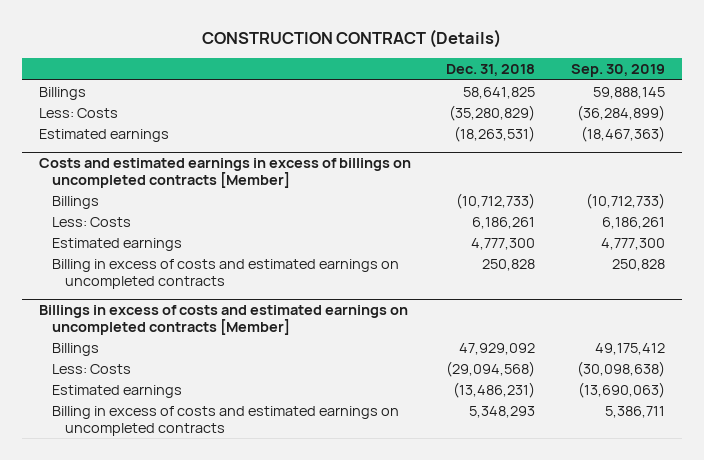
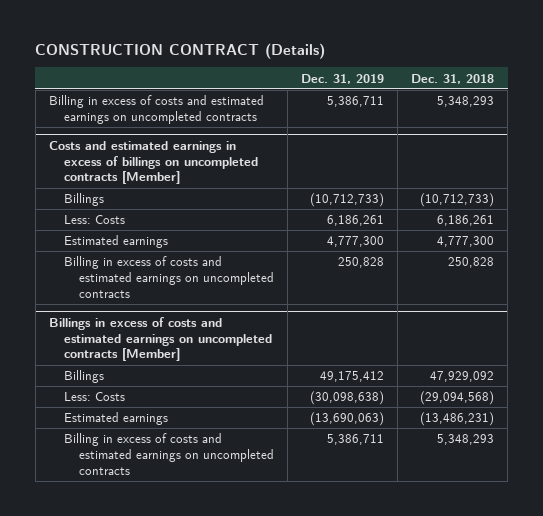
[570,64,665,78] Sep. 30, 2019 -> none
none -> [301,73,385,84] Dec. 31, 2019
[39,86,87,100] Billings -> none
[39,107,119,118] Less: Costs -> none
[39,128,170,142] Estimated earnings -> none
none -> [48,95,264,124] Billing in excess of costs and estimated earnings on uncompleted contracts

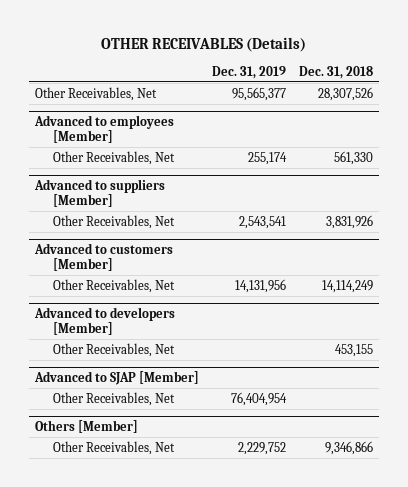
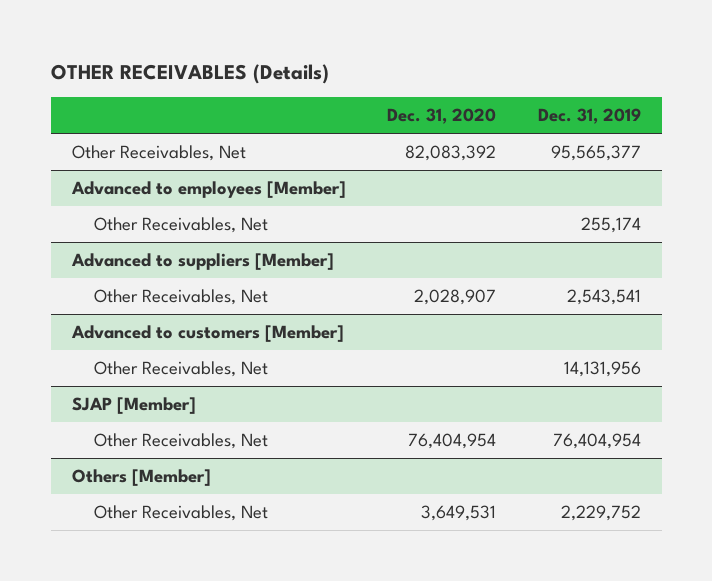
[298,65,373,79] Dec. 31, 2018 -> none
none -> [387,108,497,125] Dec. 31, 2020
[34,307,176,336] Advanced to developers [Member] -> none
[53,342,176,357] Other Receivables, Net -> none
[34,371,200,386] Advanced to SJAP [Member] -> [71,396,196,414] SJAP [Member]

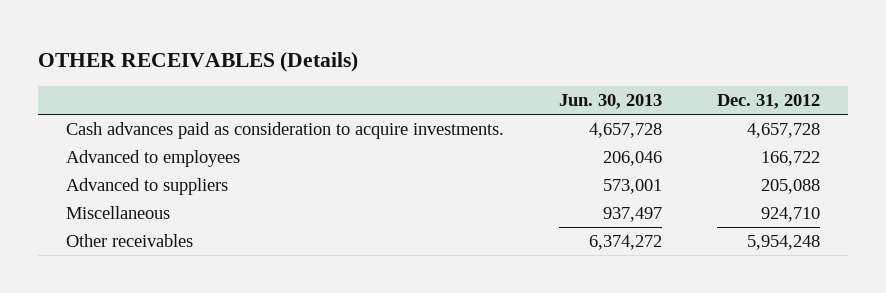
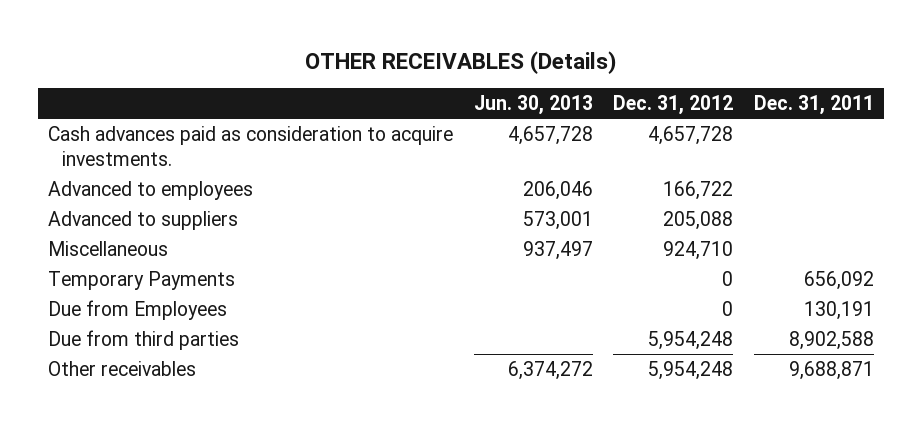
none -> [753,95,874,116] Dec. 31, 2011
none -> [48,270,236,290] Temporary Payments
none -> [48,299,228,320] Due from Employees
none -> [48,329,240,350] Due from third parties

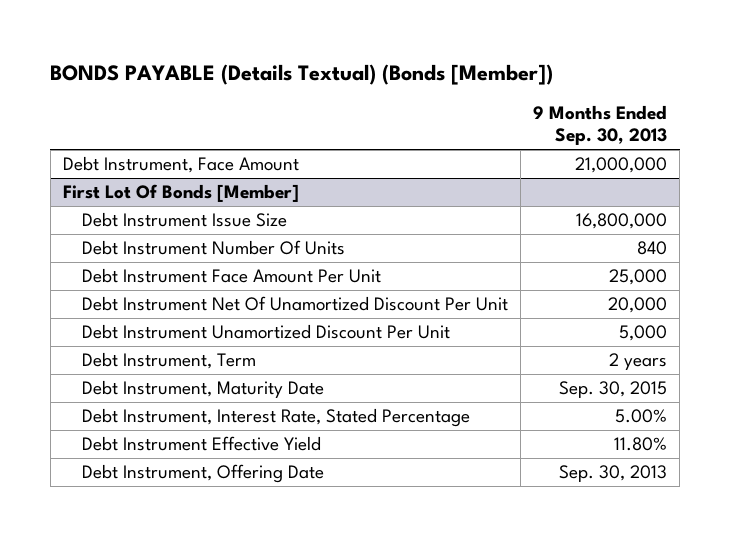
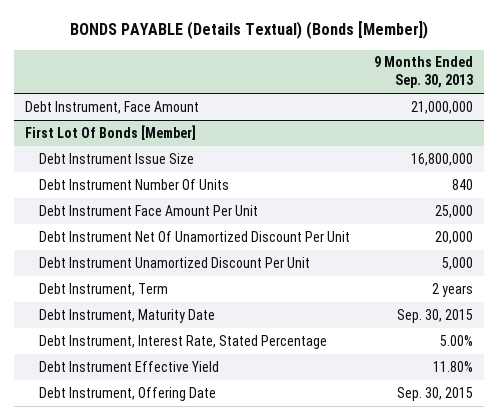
[558,465,667,483] Sep. 30, 2013 -> [396,386,473,401] Sep. 30, 2015

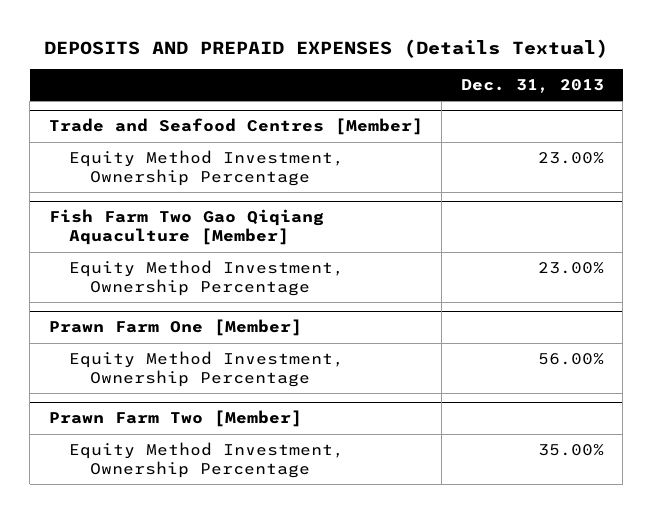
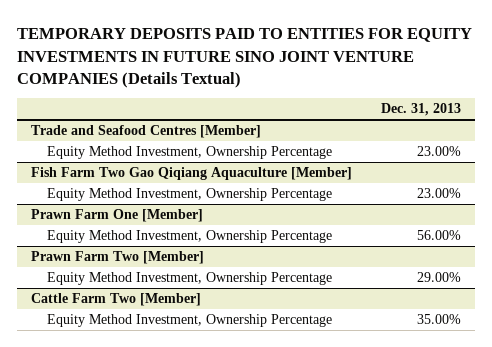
[44,38,609,58] DEPOSITS AND PREPAID EXPENSES (Details Textual) -> [17,28,473,88] TEMPORARY DEPOSITS PAID TO ENTITIES FOR EQUITY INVESTMENTS IN FUTURE SINO JOINT VENTURE COMPANIES (Details Textual)
none -> [46,272,332,286] Equity Method Investment, Ownership Percentage
none -> [31,293,202,307] Cattle Farm Two [Member]

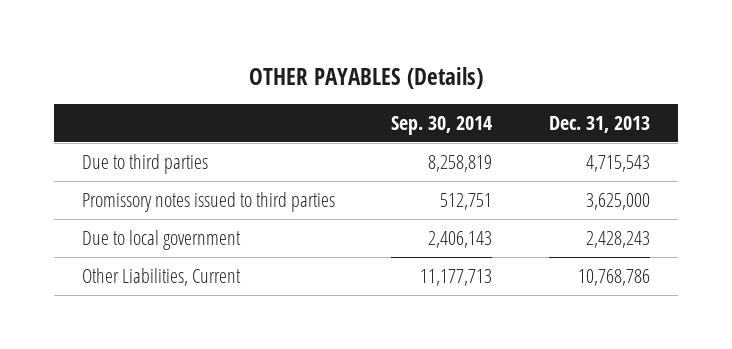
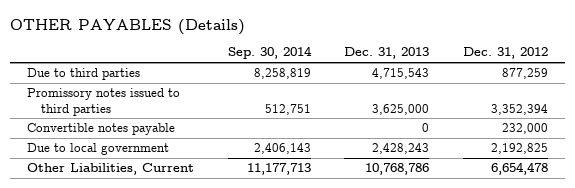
none -> [463,47,549,60] Dec. 31, 2012
none -> [27,123,176,136] Convertible notes payable

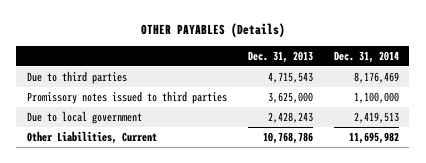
[227,46,312,60] Sep. 30, 2014 -> none
[463,47,549,60] Dec. 31, 2012 -> none
none -> [333,50,399,63] Dec. 31, 2014
[27,123,176,136] Convertible notes payable -> none

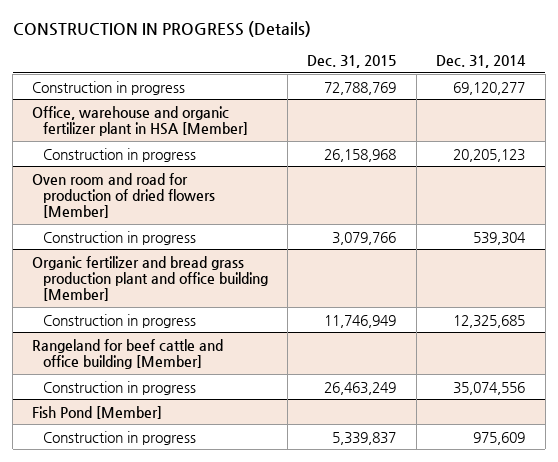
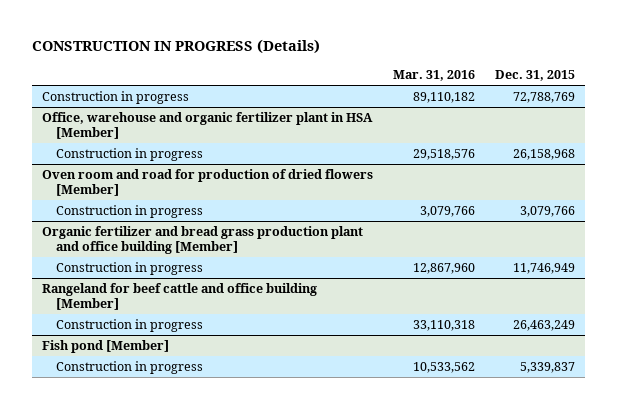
[436,54,527,68] Dec. 31, 2014 -> none
none -> [392,69,475,81] Mar. 31, 2016
[32,405,163,419] Fish Pond [Member] -> [41,340,169,354] Fish pond [Member]

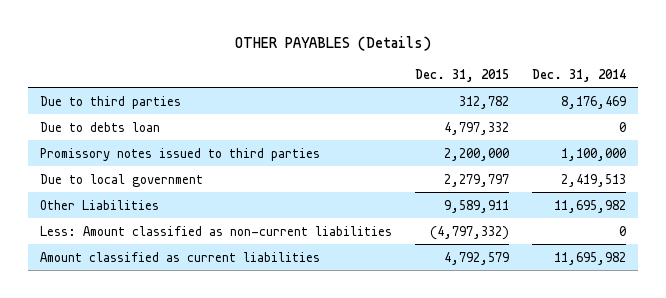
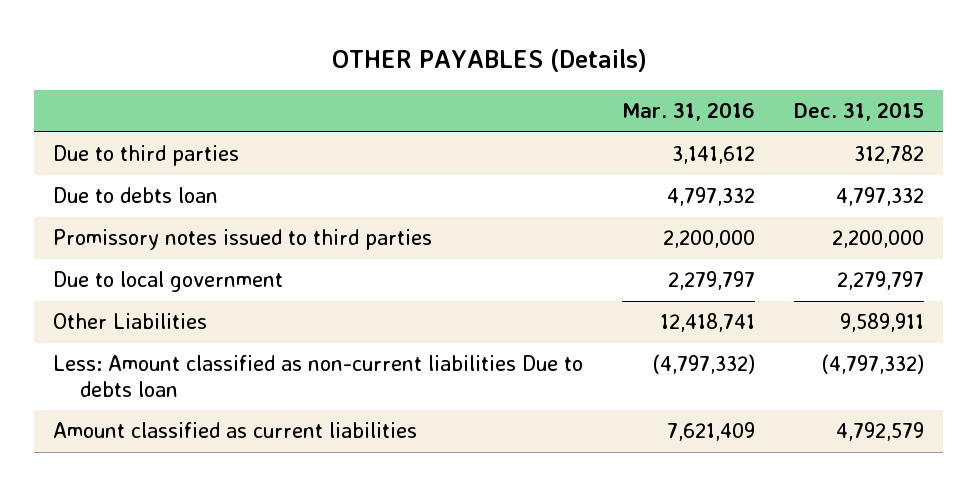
[532,68,627,82] Dec. 31, 2014 -> none
none -> [622,102,756,122] Mar. 31, 2016
[39,225,392,236] Less: Amount classified as non-current liabilities -> [53,355,584,397] Less: Amount classified as non-current liabilities Due to debts loan

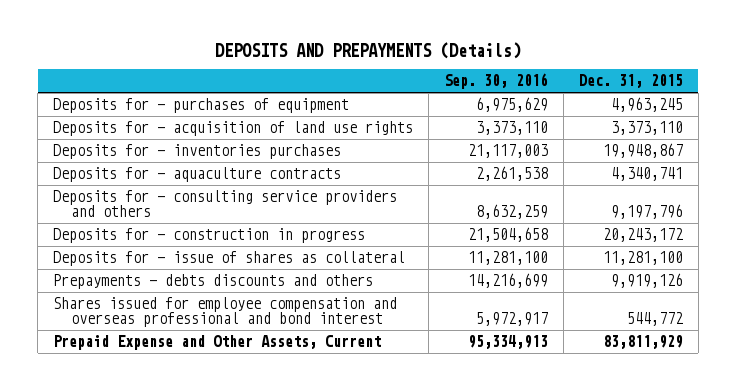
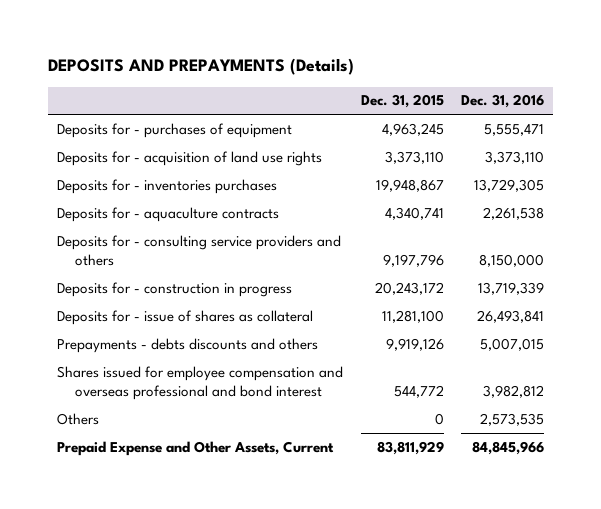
[444,73,549,90] Sep. 30, 2016 -> none
none -> [461,94,545,109] Dec. 31, 2016
none -> [56,412,99,425] Others

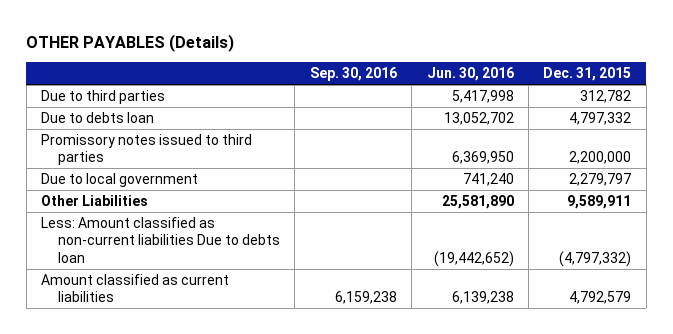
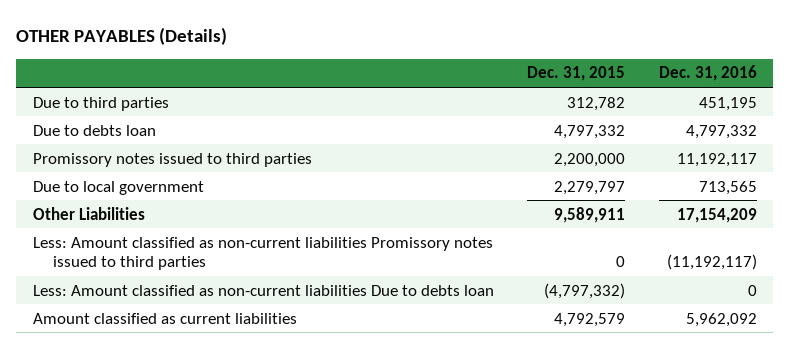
[309,67,397,82] Sep. 30, 2016 -> none
[426,67,514,82] Jun. 30, 2016 -> none
none -> [658,65,757,82] Dec. 31, 2016
none -> [33,236,494,270] Less: Amount classified as non-current liabilities Promissory notes issued to third parties

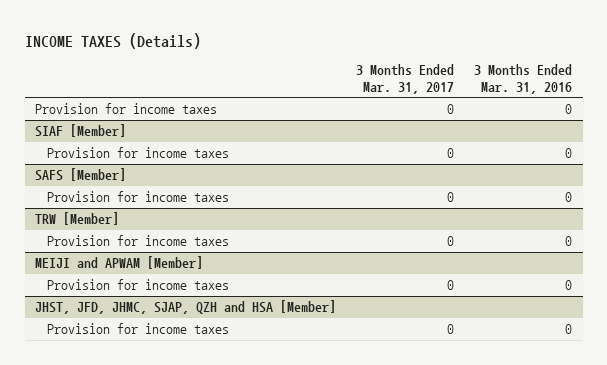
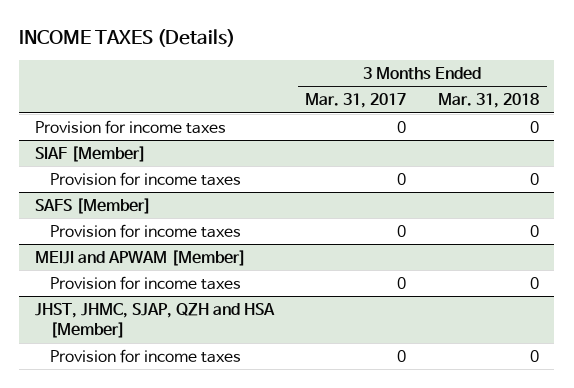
[474,64,573,95] 3 Months Ended Mar. 31, 2016 -> none
none -> [437,93,539,109] Mar. 31, 2018
[34,212,119,226] TRW [Member] -> none
[47,235,230,247] Provision for income taxes -> none
[34,300,336,315] JHST, JFD, JHMC, SJAP, QZH and HSA [Member] -> [35,302,276,339] JHST, JHMC, SJAP, QZH and HSA [Member]

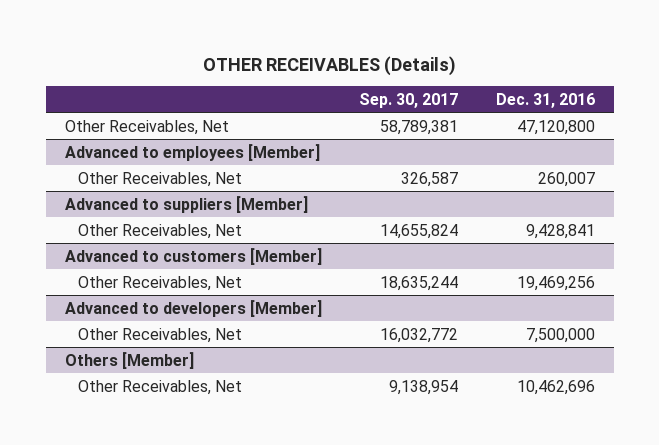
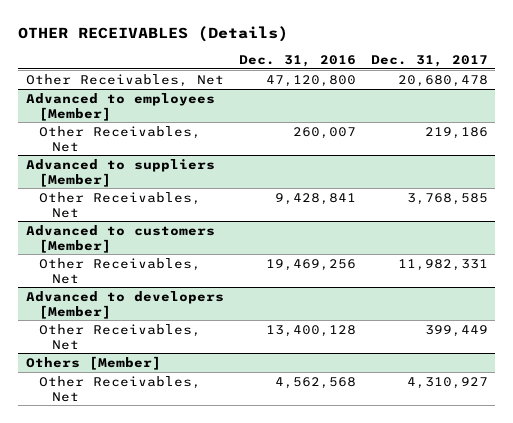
[359,92,459,108] Sep. 30, 2017 -> none
none -> [370,54,488,67] Dec. 31, 2017
[525,327,595,343] 7,500,000 -> [265,324,356,337] 13,400,128
[516,379,595,395] 10,462,696 -> [274,376,356,389] 4,562,568

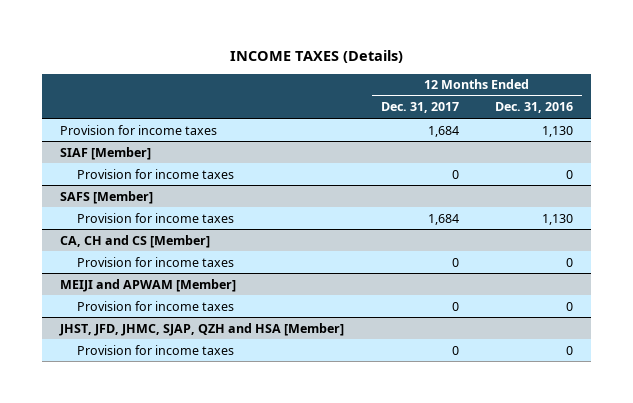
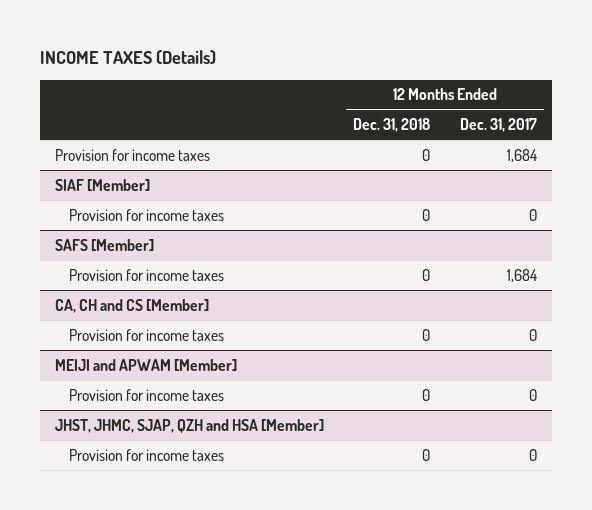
[495,102,574,114] Dec. 31, 2016 -> none
none -> [353,117,431,132] Dec. 31, 2018
[59,322,345,336] JHST, JFD, JHMC, SJAP, QZH and HSA [Member] -> [54,418,324,433] JHST, JHMC, SJAP, QZH and HSA [Member]

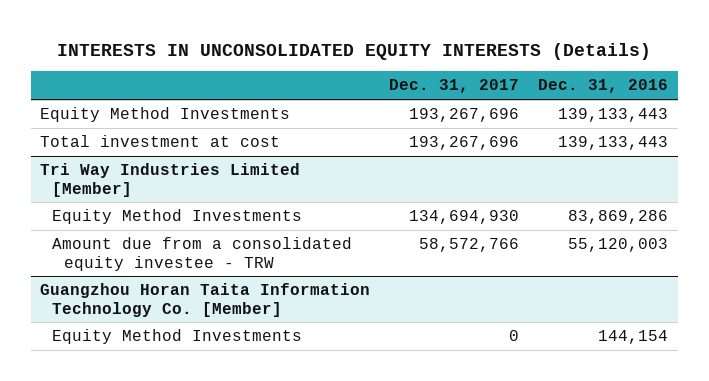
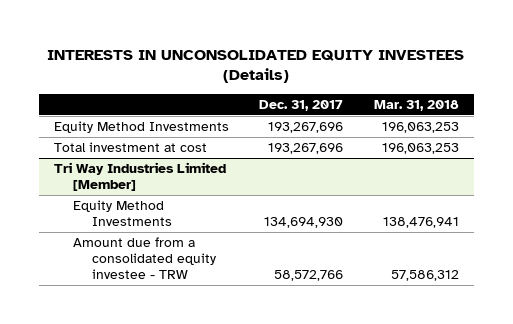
[57,42,652,60] INTERESTS IN UNCONSOLIDATED EQUITY INTERESTS (Details) -> [47,49,465,84] INTERESTS IN UNCONSOLIDATED EQUITY INVESTEES (Details)
[538,79,669,94] Dec. 31, 2016 -> none
none -> [373,99,459,111] Mar. 31, 2018
[40,283,371,317] Guangzhou Horan Taita Information Technology Co. [Member] -> none
[52,329,303,345] Equity Method Investments -> none

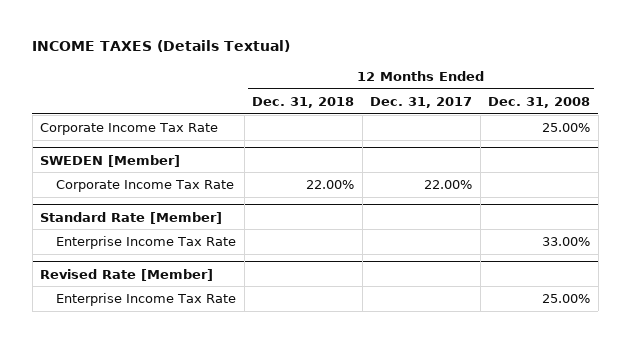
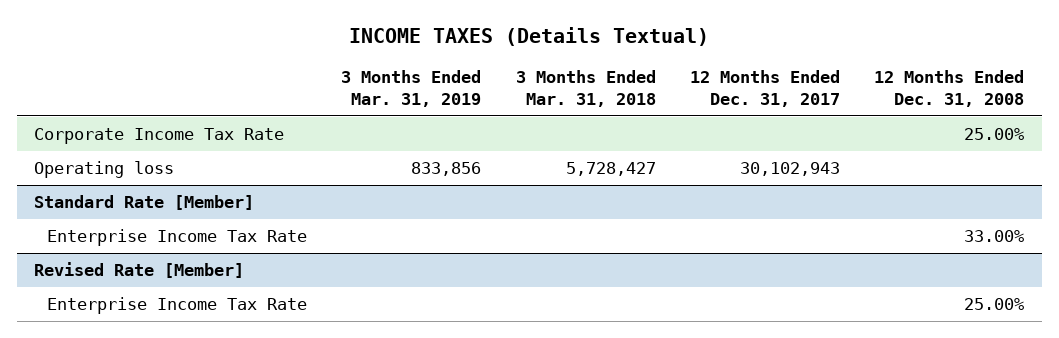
[252,96,355,108] Dec. 31, 2018 -> none
none -> [341,70,482,108] 3 Months Ended Mar. 31, 2019
none -> [515,70,656,108] 3 Months Ended Mar. 31, 2018
[40,154,181,167] SWEDEN [Member] -> none
[56,179,235,192] Corporate Income Tax Rate -> none
none -> [34,161,175,179] Operating loss

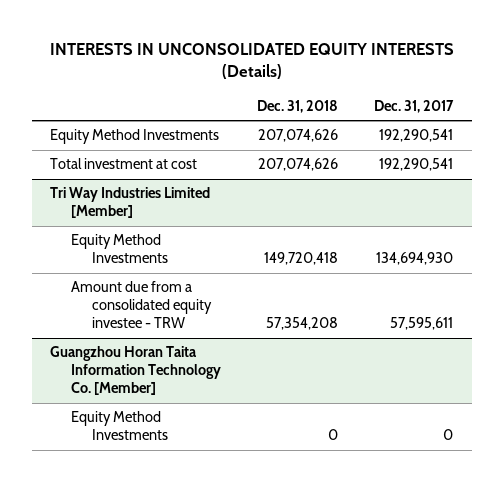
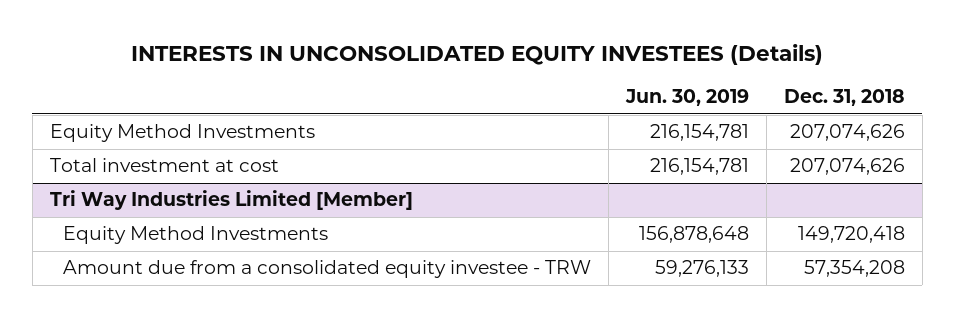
[49,42,454,80] INTERESTS IN UNCONSOLIDATED EQUITY INTERESTS (Details) -> [131,44,824,66] INTERESTS IN UNCONSOLIDATED EQUITY INVESTEES (Details)
[374,100,455,114] Dec. 31, 2017 -> none
none -> [625,89,750,107] Jun. 30, 2019
[50,346,222,396] Guangzhou Horan Taita Information Technology Co. [Member] -> none
[71,411,169,441] Equity Method Investments -> none

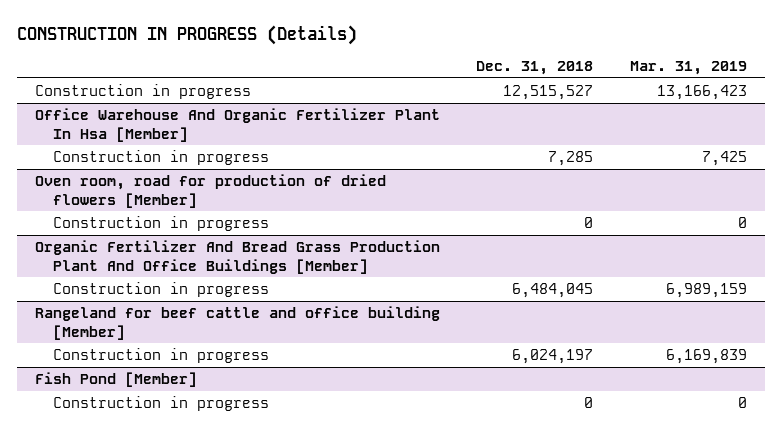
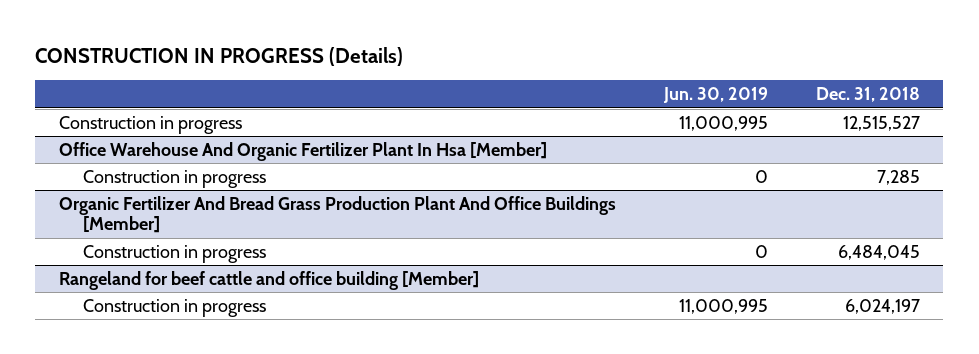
[629,61,747,76] Mar. 31, 2019 -> none
none -> [662,87,768,104] Jun. 30, 2019
[35,173,387,208] Oven room, road for production of dried flowers [Member] -> none
[52,215,269,231] Construction in progress -> none
[35,371,198,387] Fish Pond [Member] -> none
[52,395,269,411] Construction in progress -> none

